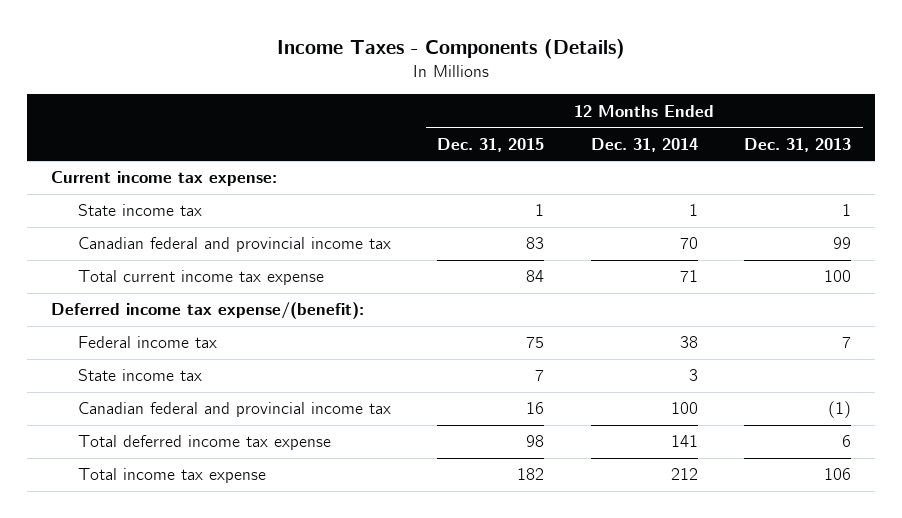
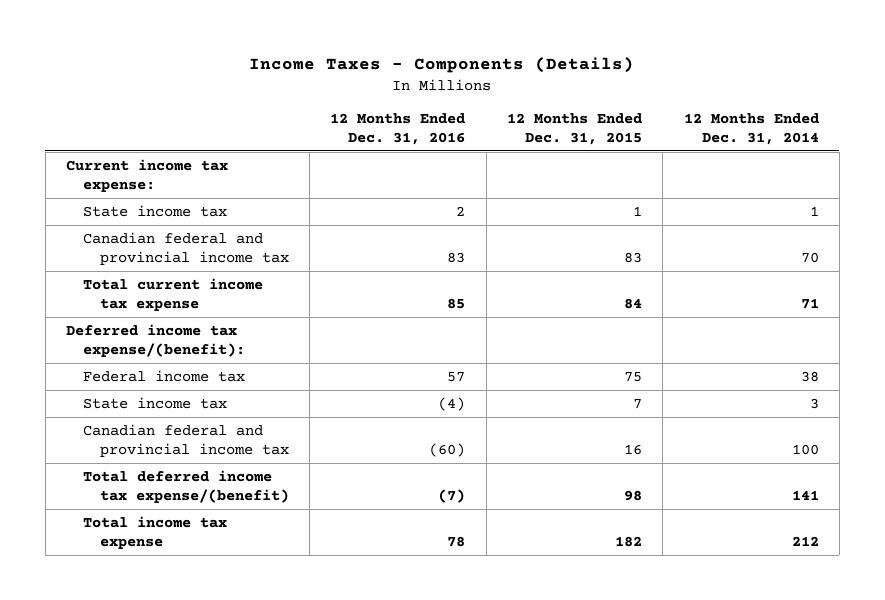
[744,137,852,152] Dec. 31, 2013 -> none
none -> [330,113,466,145] 12 Months Ended Dec. 31, 2016
[77,435,331,451] Total deferred income tax expense -> [82,469,289,503] Total deferred income tax expense/(benefit)

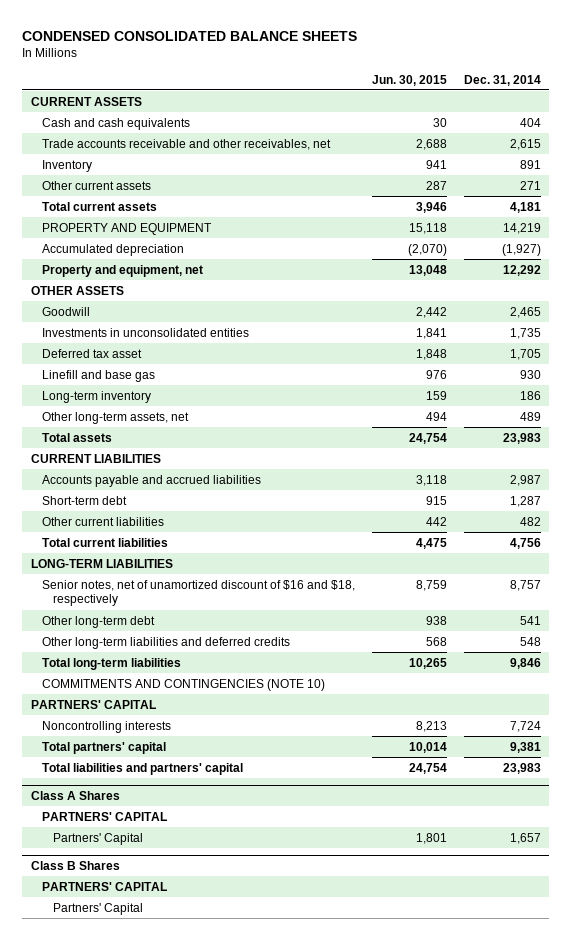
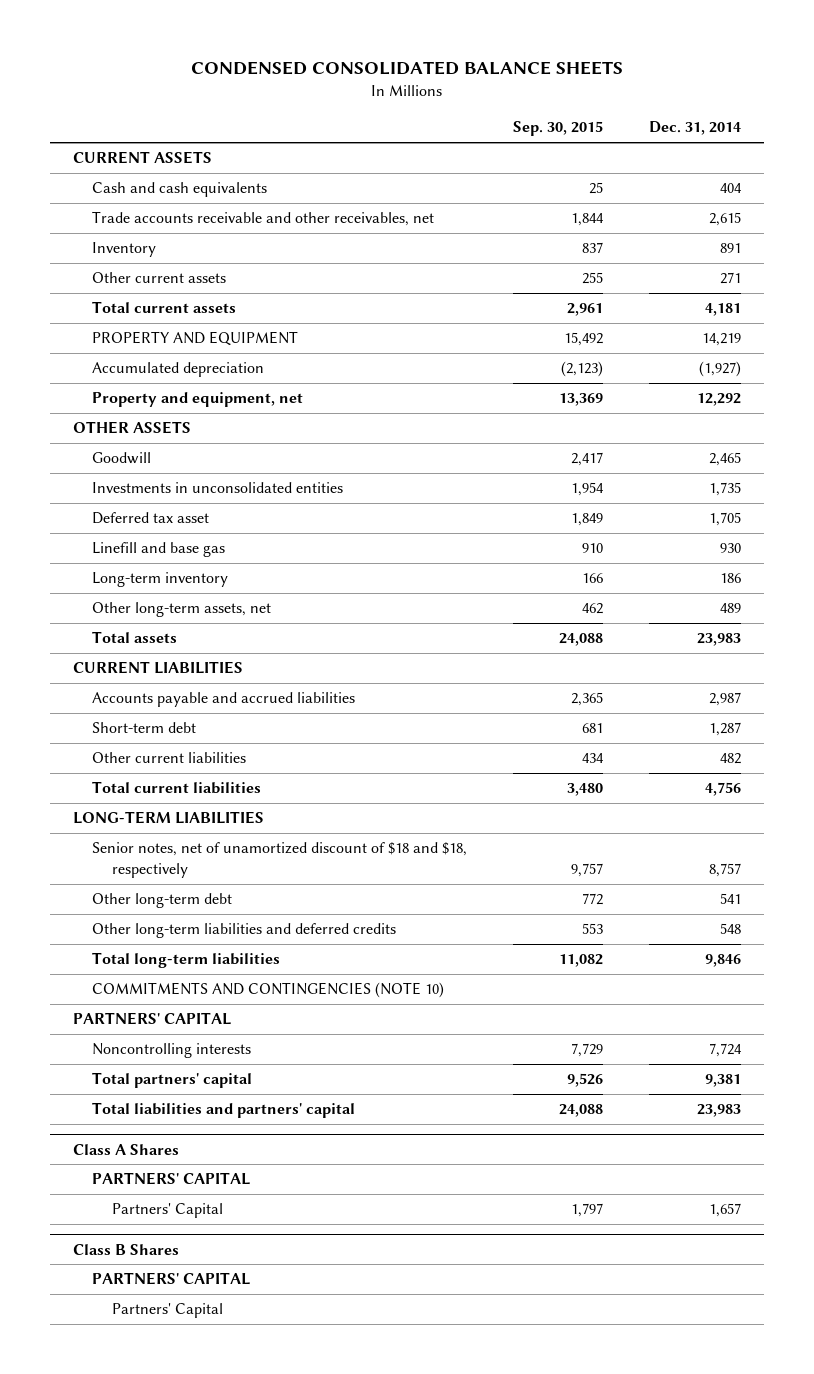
[371,74,447,86] Jun. 30, 2015 -> none
none -> [513,121,604,137] Sep. 30, 2015
[41,579,355,607] Senior notes, net of unamortized discount of $16 and $18, respectively -> [92,842,468,878] Senior notes, net of unamortized discount of $18 and $18, respectively

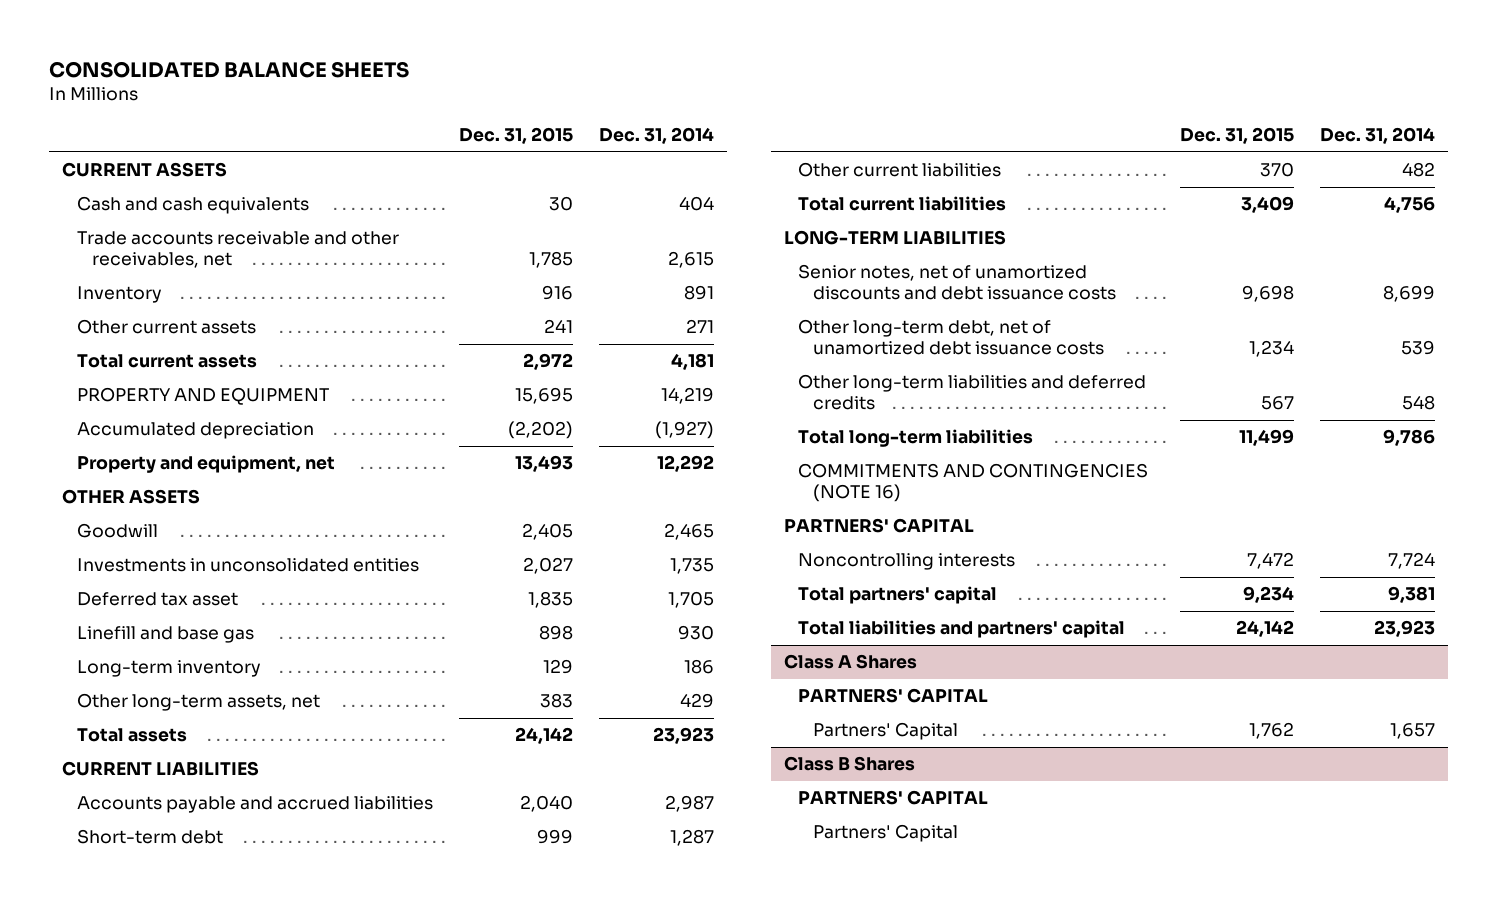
[190,61,623,76] CONDENSED CONSOLIDATED BALANCE SHEETS -> [49,60,410,78] CONSOLIDATED BALANCE SHEETS
[513,121,604,137] Sep. 30, 2015 -> none
none -> [458,127,573,145] Dec. 31, 2015
[720,603,742,614] 489 -> [679,693,714,709] 429
[697,633,742,647] 23,983 -> [652,727,714,745] 23,923
[92,842,468,878] Senior notes, net of unamortized discount of $18 and $18, respectively -> [798,264,1116,301] Senior notes, net of unamortized discounts and debt issuance costs
[709,862,742,877] 8,757 -> [1383,285,1436,303] 8,699
[92,893,233,909] Other long-term debt -> [798,319,1104,356] Other long-term debt, net of unamortized debt issuance costs
[720,893,742,905] 541 -> [1401,340,1436,356] 539
[705,954,742,968] 9,846 -> [1383,429,1436,447] 9,786
[92,982,445,999] COMMITMENTS AND CONTINGENCIES (NOTE 10) -> [798,463,1149,503] COMMITMENTS AND CONTINGENCIES (NOTE 16)
[697,1104,742,1118] 23,983 -> [1374,620,1436,638] 23,923

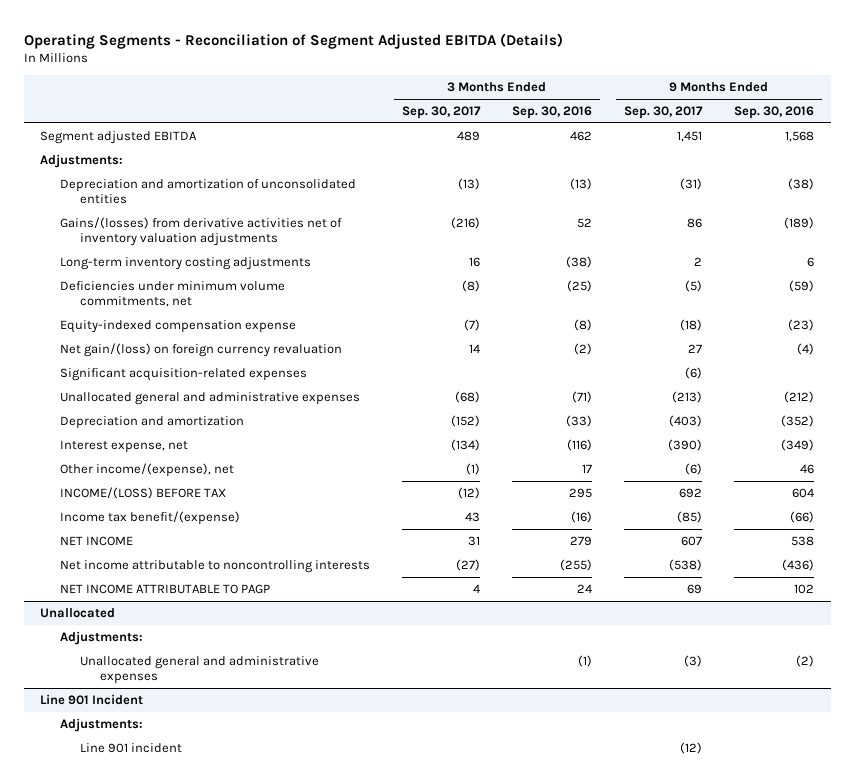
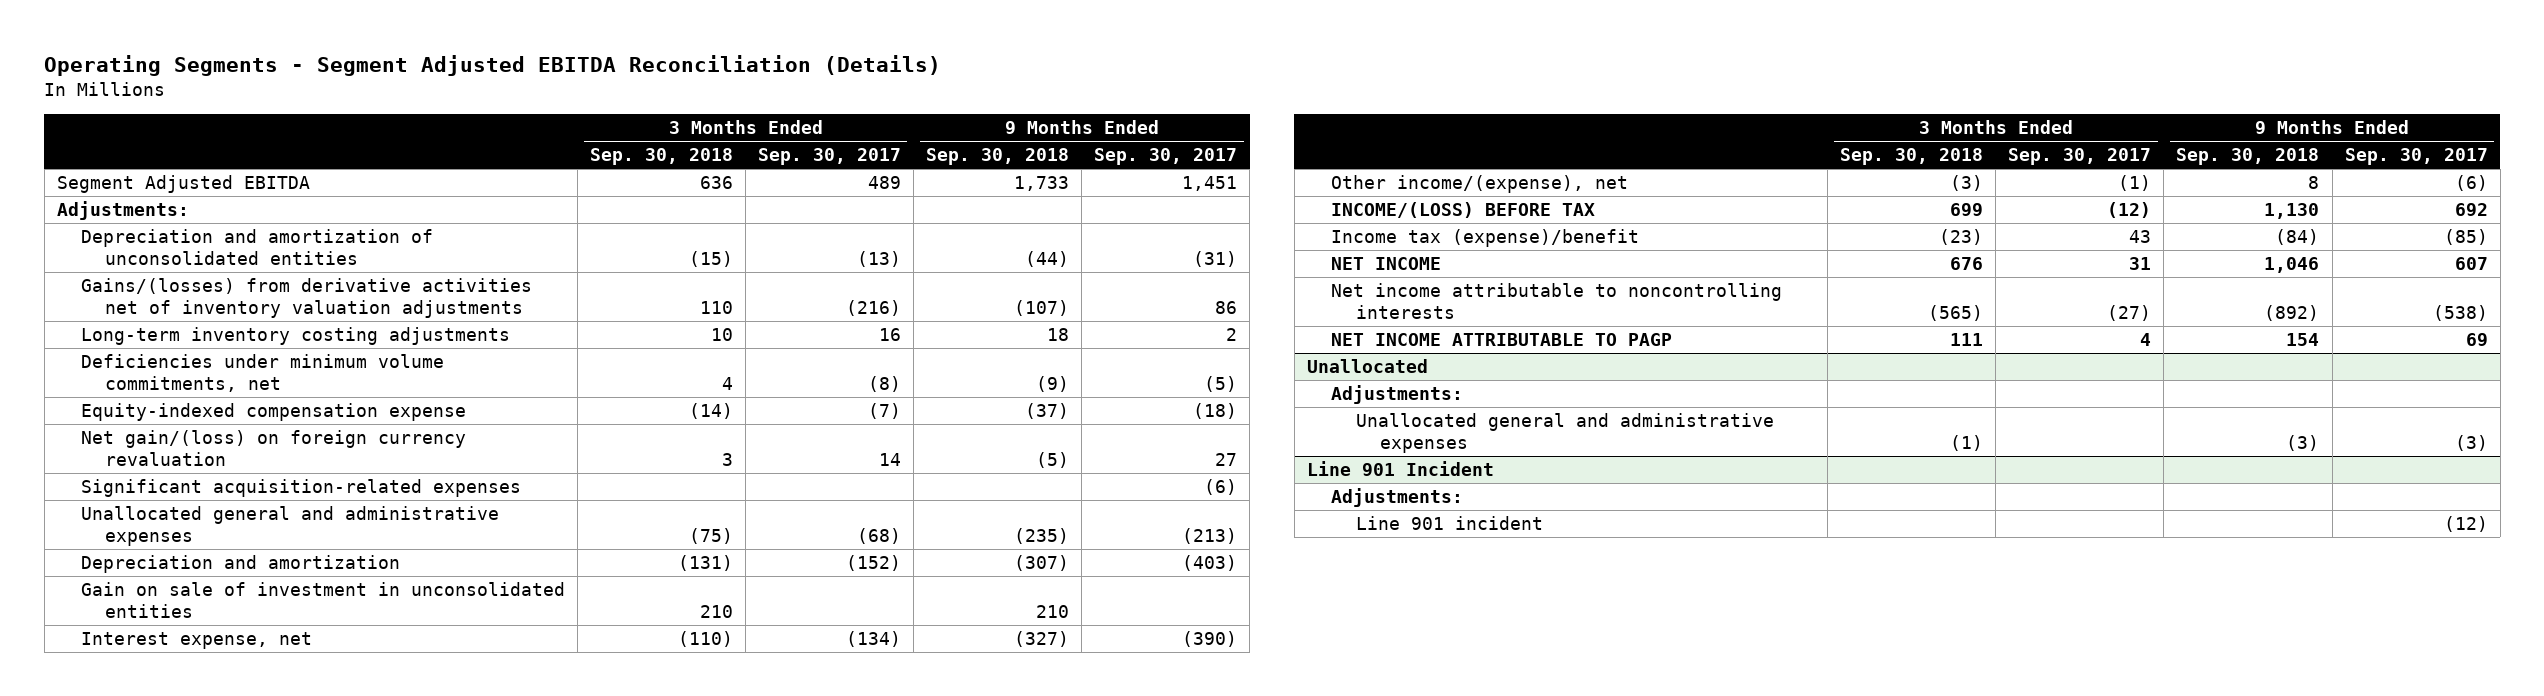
[24,32,564,49] Operating Segments - Reconciliation of Segment Adjusted EBITDA (Details) -> [44,54,942,76] Operating Segments - Segment Adjusted EBITDA Reconciliation (Details)
[512,106,593,120] Sep. 30, 2016 -> none
[734,106,815,120] Sep. 30, 2016 -> none
none -> [589,148,733,166] Sep. 30, 2018
none -> [926,148,1070,166] Sep. 30, 2018
[40,130,198,144] Segment adjusted EBITDA -> [56,175,310,194] Segment Adjusted EBITDA
none -> [80,582,565,619] Gain on sale of investment in unconsolidated entities
[60,510,241,525] Income tax benefit/(expense) -> [1331,229,1640,248] Income tax (expense)/benefit

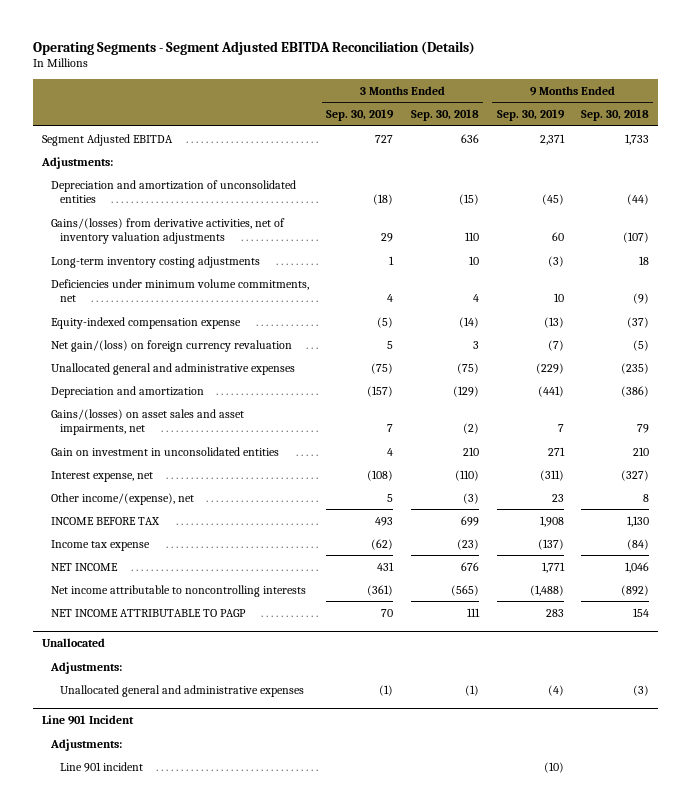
[758,148,902,166] Sep. 30, 2017 -> none
[1094,148,1238,166] Sep. 30, 2017 -> none
none -> [326,109,395,122] Sep. 30, 2019
none -> [496,109,565,122] Sep. 30, 2019
[80,278,532,319] Gains/(losses) from derivative activities net of inventory valuation adjustments -> [50,217,285,245] Gains/(losses) from derivative activities, net of inventory valuation adjustments
[80,479,521,498] Significant acquisition-related expenses -> none
[677,555,733,572] (131) -> [452,385,479,397] (129)
[1014,555,1070,572] (307) -> [621,385,650,397] (386)
none -> [50,408,244,436] Gains/(losses) on asset sales and asset impairments, net
[80,582,565,619] Gain on sale of investment in unconsolidated entities -> [50,446,279,456] Gain on investment in unconsolidated entities
[1331,202,1596,219] INCOME/(LOSS) BEFORE TAX -> [50,516,160,525] INCOME BEFORE TAX
[1331,229,1640,248] Income tax (expense)/benefit -> [50,539,150,551] Income tax expense

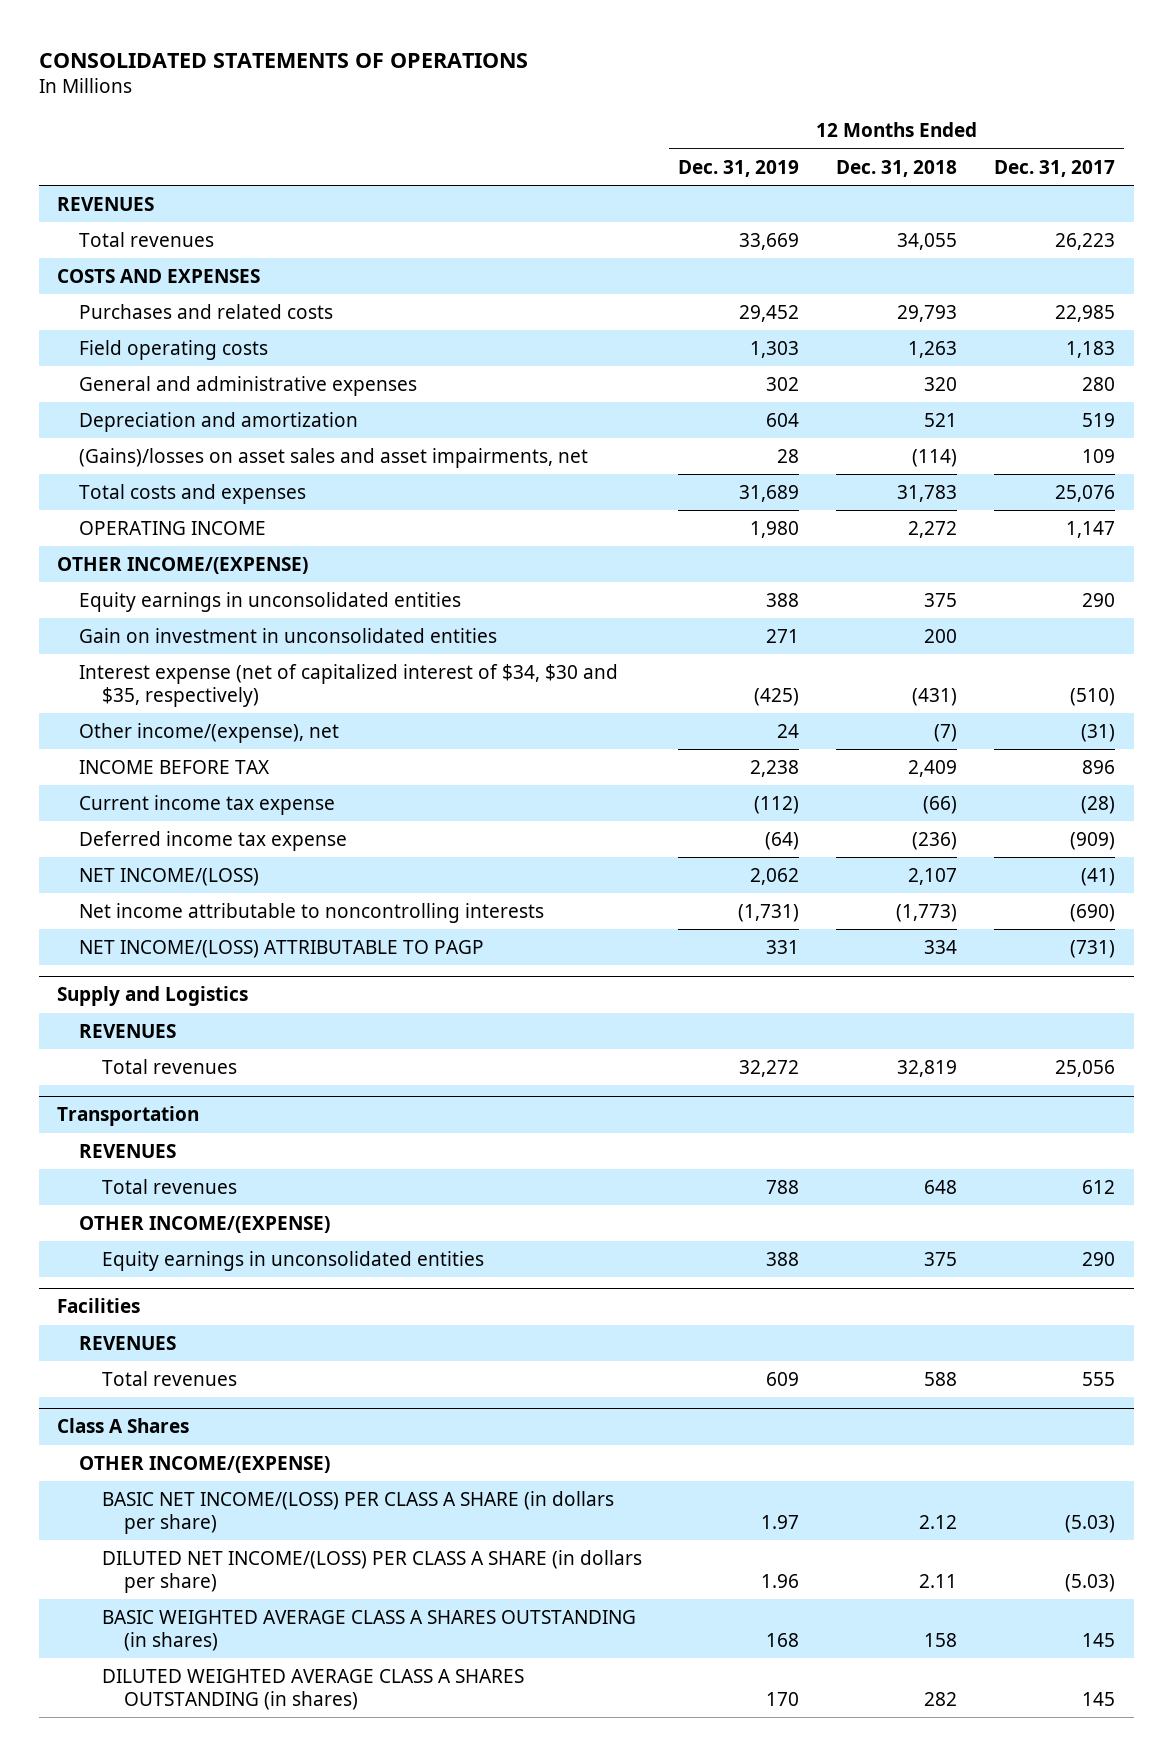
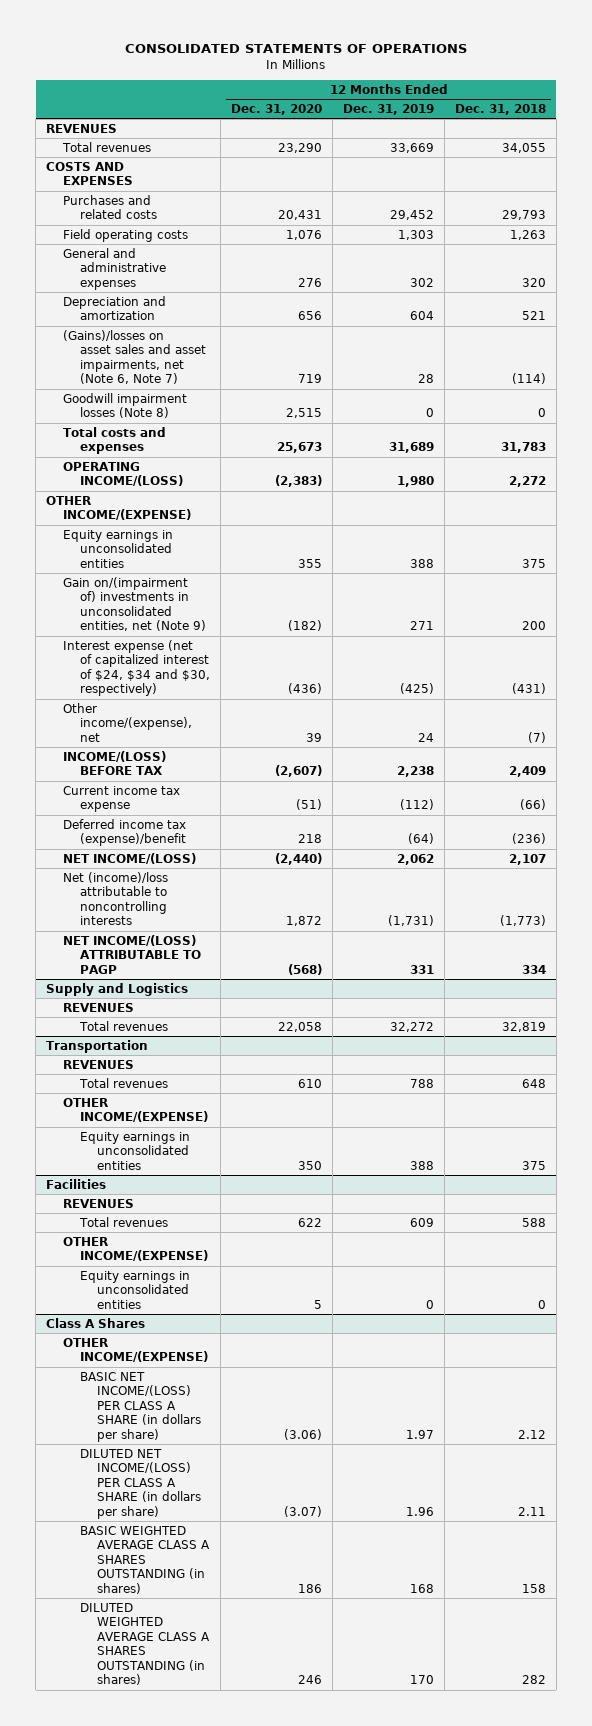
[994,159,1116,177] Dec. 31, 2017 -> none
none -> [231,104,323,116] Dec. 31, 2020
[79,447,589,468] (Gains)/losses on asset sales and asset impairments, net -> [63,329,207,385] (Gains)/losses on asset sales and asset impairments, net (Note 6, Note 7)
none -> [63,392,188,419] Goodwill impairment losses (Note 8)
[79,520,267,535] OPERATING INCOME -> [63,461,184,487] OPERATING INCOME/(LOSS)
[79,627,498,643] Gain on investment in unconsolidated entities -> [63,576,207,632] Gain on/(impairment of) investments in unconsolidated entities, net (Note 9)
[79,663,619,707] Interest expense (net of capitalized interest of $34, $30 and $35, respectively) -> [63,639,211,697] Interest expense (net of capitalized interest of $24, $34 and $30, respectively)
[79,759,271,774] INCOME BEFORE TAX -> [63,750,167,776] INCOME/(LOSS) BEFORE TAX
[79,830,348,851] Deferred income tax expense -> [63,818,187,847] Deferred income tax (expense)/benefit
[79,902,545,923] Net income attributable to noncontrolling interests -> [63,871,169,926] Net (income)/loss attributable to noncontrolling interests
none -> [63,1236,209,1262] OTHER INCOME/(EXPENSE)
none -> [80,1270,191,1309] Equity earnings in unconsolidated entities

